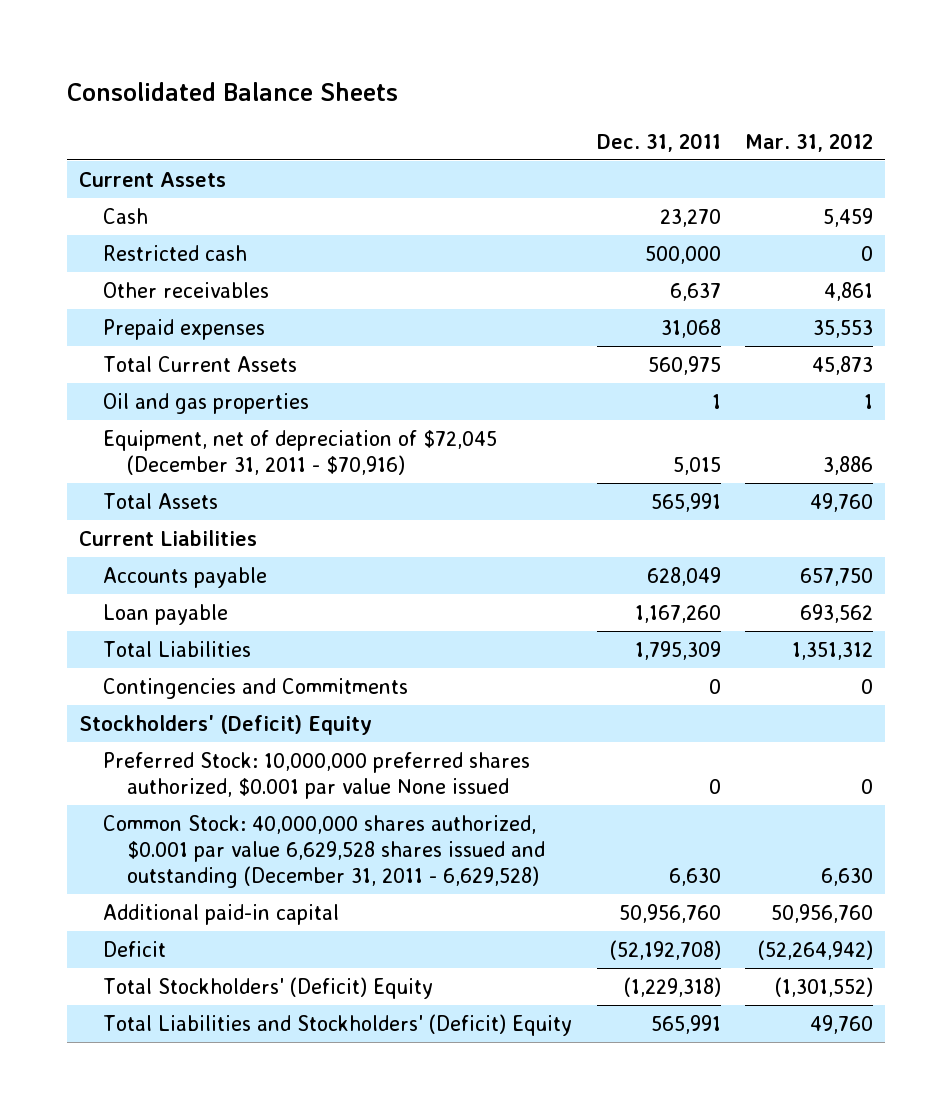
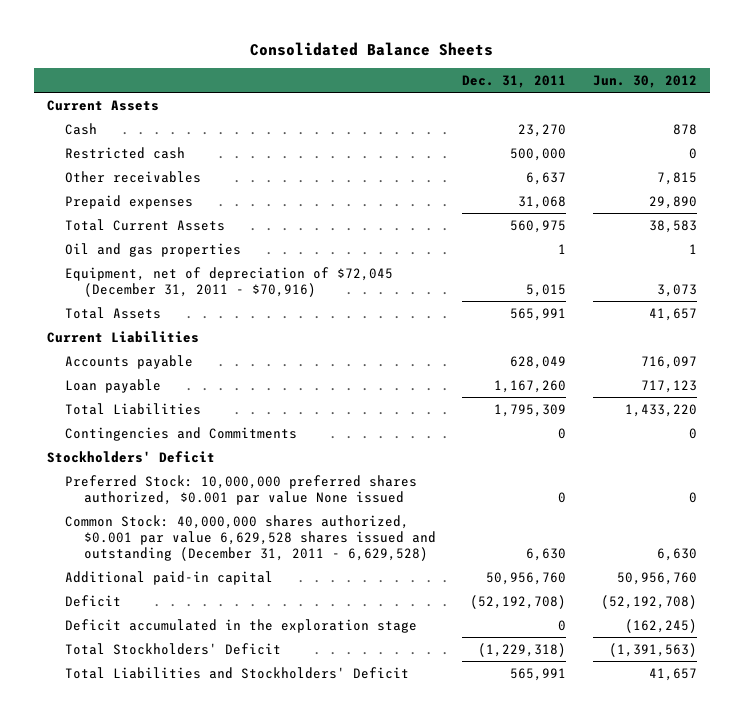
[744,132,873,152] Mar. 31, 2012 -> none
none -> [592,74,697,88] Jun. 30, 2012
[79,714,373,735] Stockholders' (Deficit) Equity -> [46,450,215,463] Stockholders' Deficit
none -> [65,618,418,633] Deficit accumulated in the exploration stage
[103,976,434,999] Total Stockholders' (Deficit) Equity -> [65,642,282,655] Total Stockholders' Deficit
[103,1013,573,1036] Total Liabilities and Stockholders' (Deficit) Equity -> [65,666,410,679] Total Liabilities and Stockholders' Deficit

